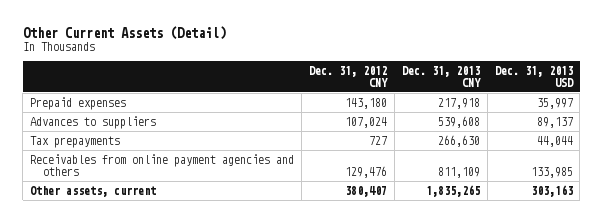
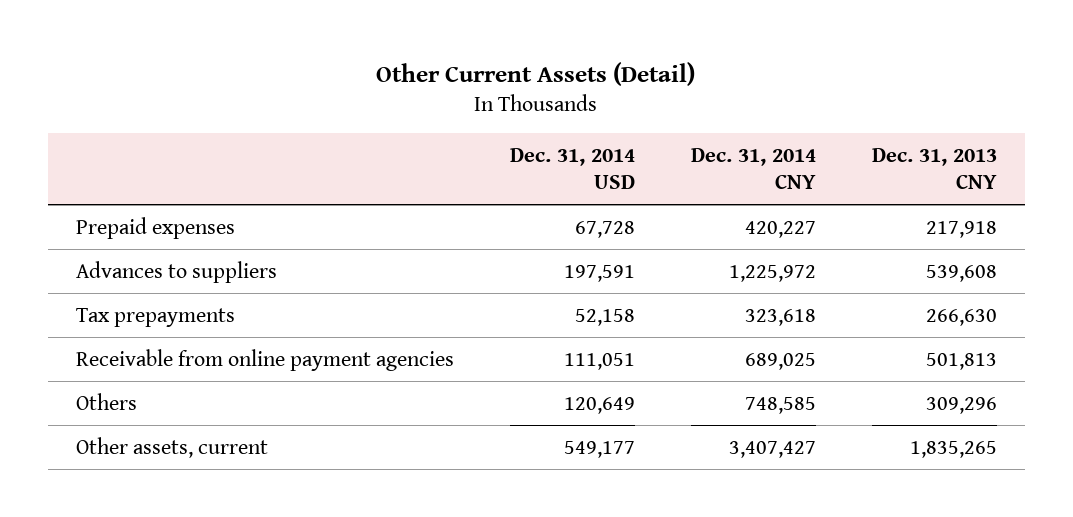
[309,65,389,87] Dec. 31, 2012 CNY -> none
[494,65,574,87] Dec. 31, 2013 USD -> none
none -> [509,147,635,190] Dec. 31, 2014 USD
none -> [690,147,816,190] Dec. 31, 2014 CNY
[30,153,295,176] Receivables from online payment agencies and others -> [76,348,455,371] Receivable from online payment agencies
[437,166,480,178] 811,109 -> [925,352,997,370] 501,813
none -> [76,392,138,410] Others

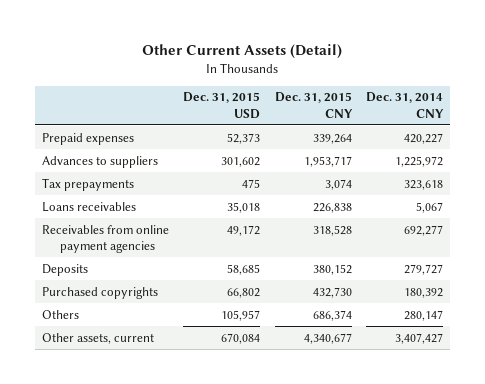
[509,147,635,190] Dec. 31, 2014 USD -> none
[871,147,997,190] Dec. 31, 2013 CNY -> none
none -> [183,92,261,119] Dec. 31, 2015 USD
none -> [274,92,353,118] Dec. 31, 2015 CNY
none -> [42,201,137,212] Loans receivables
[76,348,455,371] Receivable from online payment agencies -> [42,224,170,254] Receivables from online payment agencies
[744,352,816,370] 689,025 -> [403,224,443,236] 692,277
none -> [42,263,89,276] Deposits
none -> [42,286,159,299] Purchased copyrights
[744,396,816,414] 748,585 -> [403,309,443,321] 280,147

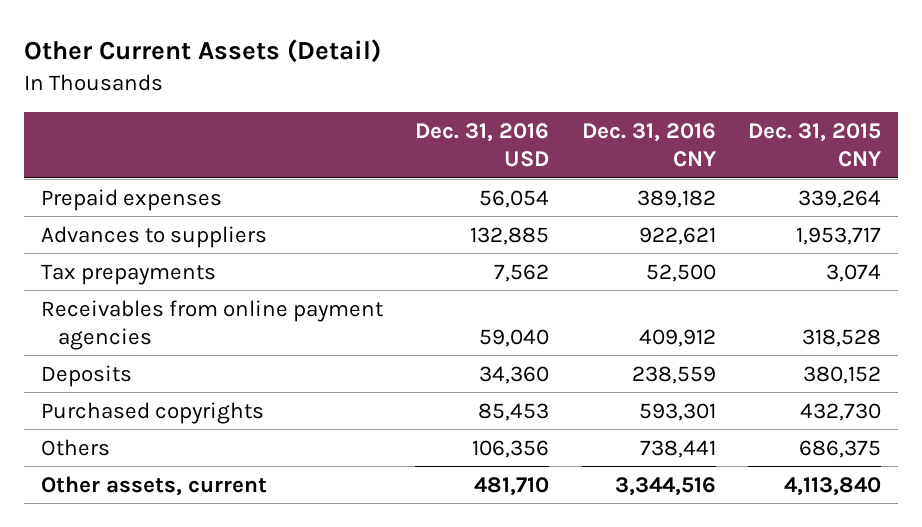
[183,92,261,119] Dec. 31, 2015 USD -> none
[365,92,444,118] Dec. 31, 2014 CNY -> none
none -> [415,123,550,168] Dec. 31, 2016 USD
none -> [581,123,717,168] Dec. 31, 2016 CNY
[42,201,137,212] Loans receivables -> none
[312,309,352,321] 686,374 -> [799,439,882,458] 686,375
[303,332,352,344] 4,340,677 -> [784,476,882,496] 4,113,840

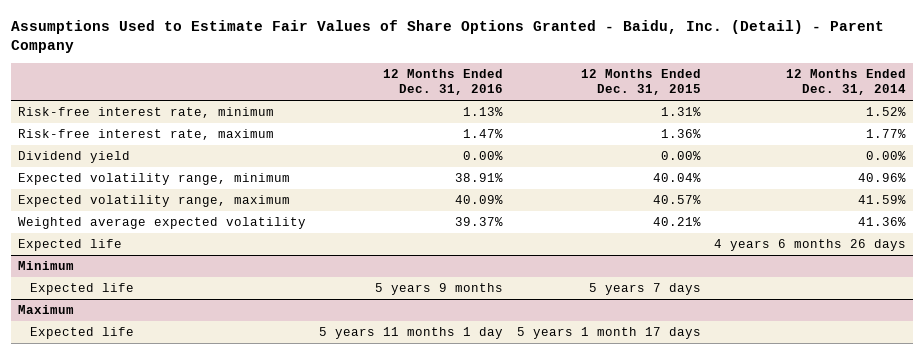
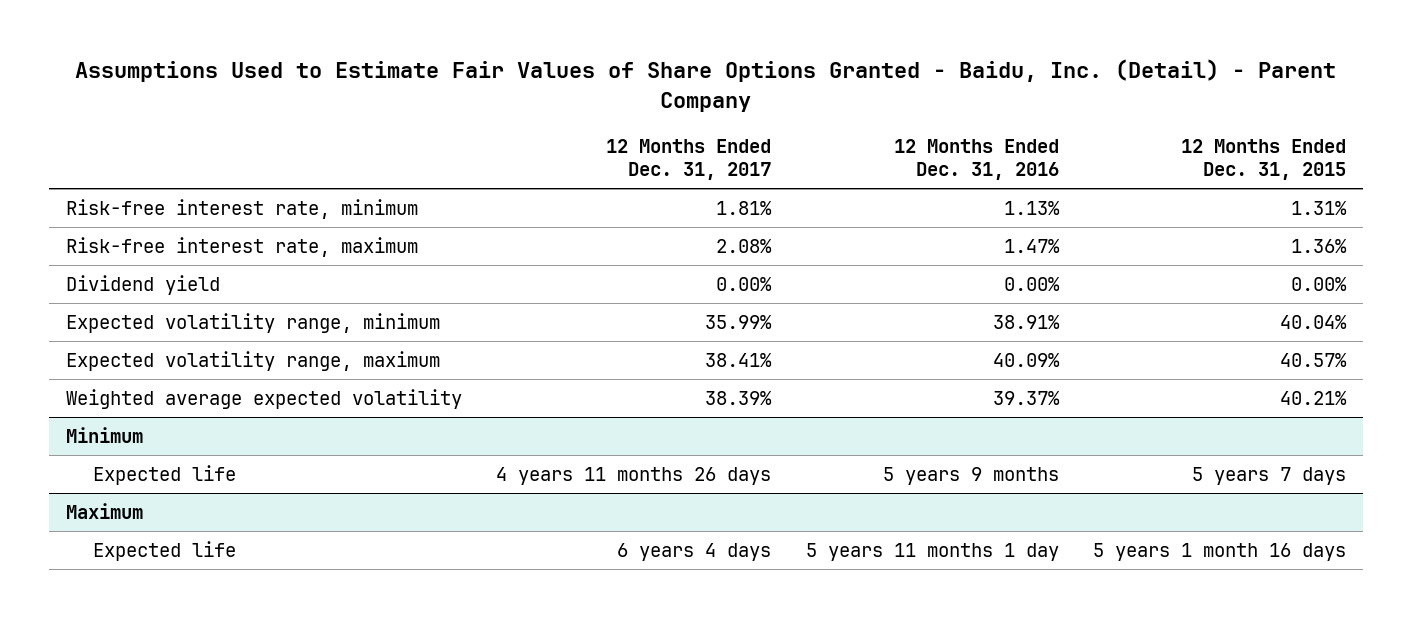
[786,68,907,96] 12 Months Ended Dec. 31, 2014 -> none
none -> [606,139,772,181] 12 Months Ended Dec. 31, 2017
[17,239,122,252] Expected life -> none
[516,327,701,340] 5 years 1 month 17 days -> [1093,542,1347,561] 5 years 1 month 16 days

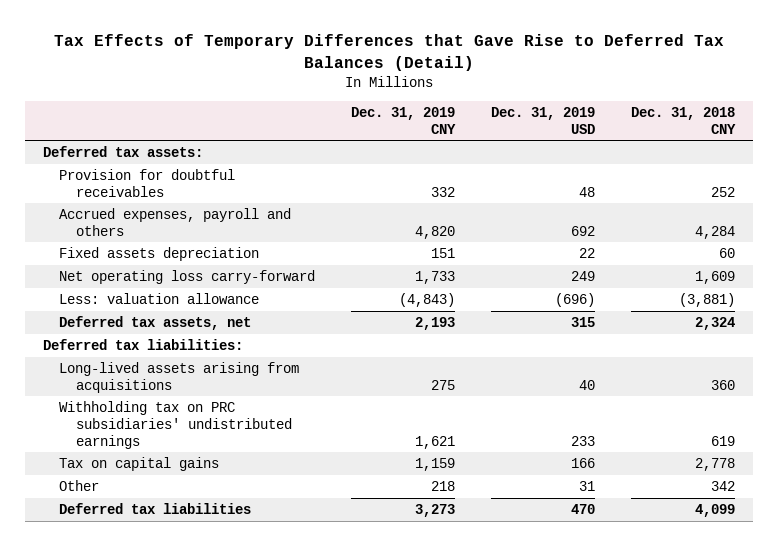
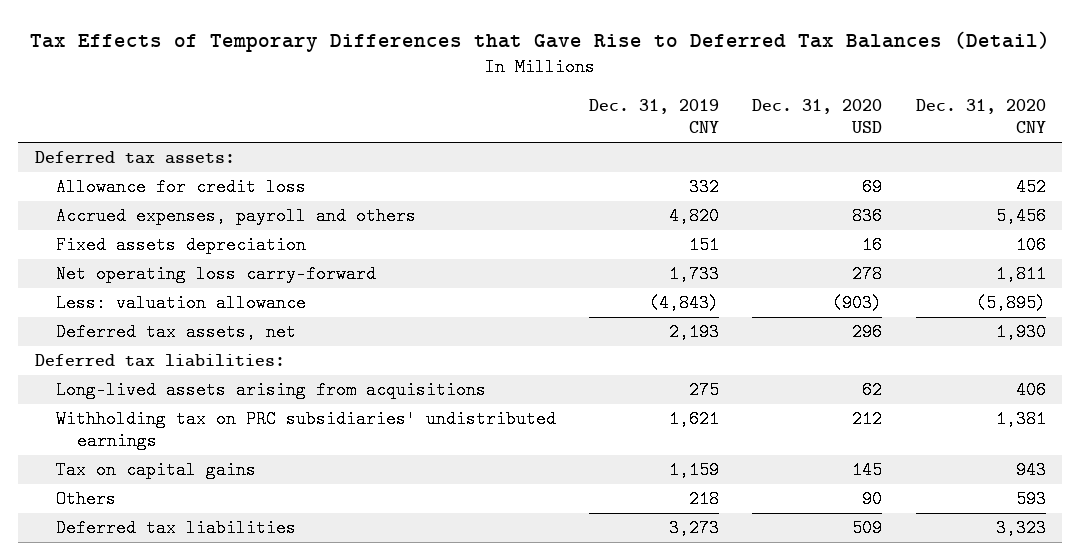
[491,106,596,134] Dec. 31, 2019 USD -> none
[630,106,736,134] Dec. 31, 2018 CNY -> none
none -> [752,99,883,134] Dec. 31, 2020 USD
none -> [915,99,1046,134] Dec. 31, 2020 CNY
[59,168,236,197] Provision for doubtful receivables -> [55,178,306,197] Allowance for credit loss
[59,479,100,491] Other -> [55,490,116,509] Others

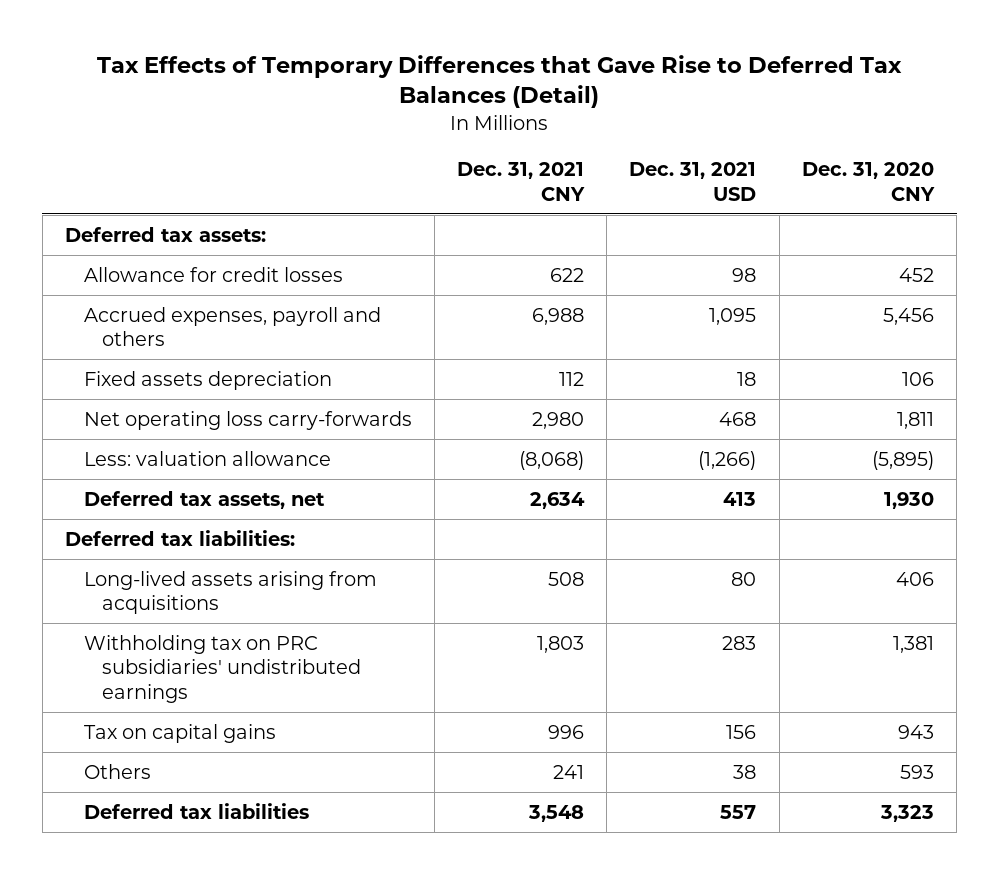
[589,99,720,134] Dec. 31, 2019 CNY -> none
[752,99,883,134] Dec. 31, 2020 USD -> none
none -> [457,162,586,201] Dec. 31, 2021 CNY
none -> [629,162,757,201] Dec. 31, 2021 USD
[55,178,306,197] Allowance for credit loss -> [83,266,343,282] Allowance for credit losses
[55,265,376,284] Net operating loss carry-forward -> [83,410,412,430] Net operating loss carry-forwards

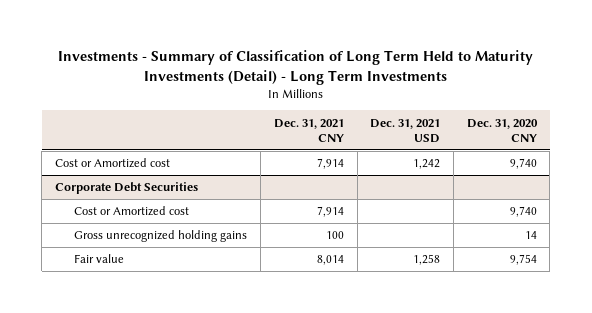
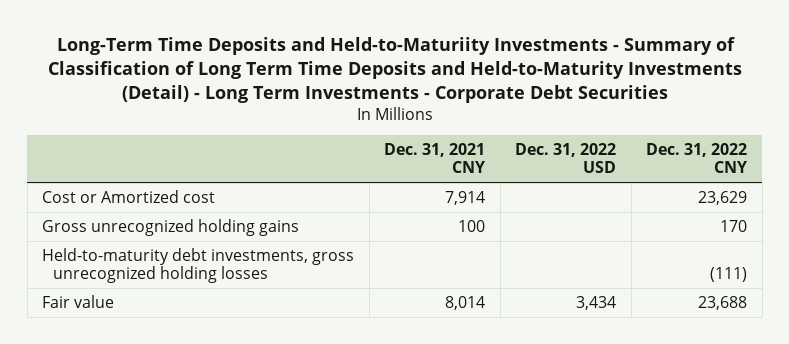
[57,50,533,85] Investments - Summary of Classification of Long Term Held to Maturity Investments (Detail) - Long Term Investments -> [47,37,742,103] Long-Term Time Deposits and Held-to-Maturiity Investments - Summary of Classification of Long Term Time Deposits and Held-to-Maturity Investments (Detail) - Long Term Investments - Corporate Debt Securities
[370,118,441,143] Dec. 31, 2021 USD -> none
[466,118,538,142] Dec. 31, 2020 CNY -> none
none -> [515,142,617,174] Dec. 31, 2022 USD
none -> [646,142,748,174] Dec. 31, 2022 CNY
[55,182,199,195] Corporate Debt Securities -> none
[74,206,190,217] Cost or Amortized cost -> none
none -> [42,247,355,284] Held-to-maturity debt investments, gross unrecognized holding losses

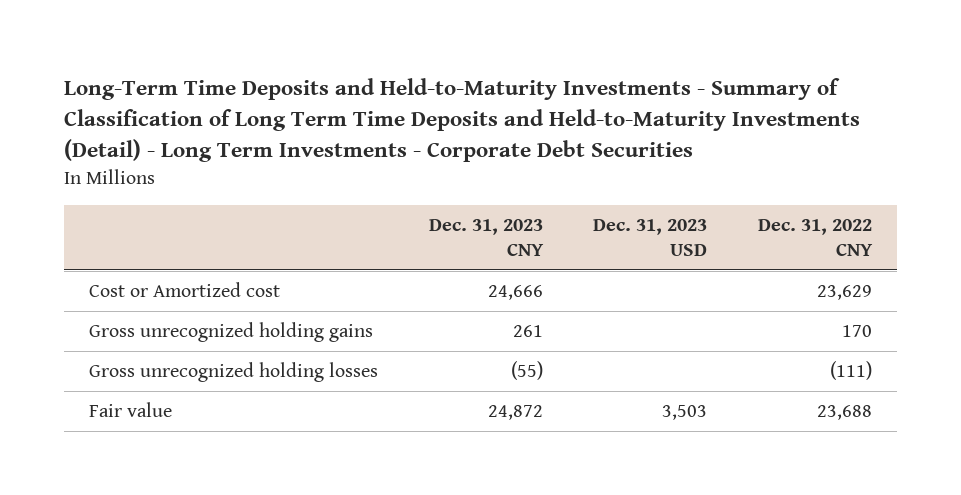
[47,37,742,103] Long-Term Time Deposits and Held-to-Maturiity Investments - Summary of Classification of Long Term Time Deposits and Held-to-Maturity Investments (Detail) - Long Term Investments - Corporate Debt Securities -> [63,78,860,163] Long-Term Time Deposits and Held-to-Maturity Investments - Summary of Classification of Long Term Time Deposits and Held-to-Maturity Investments (Detail) - Long Term Investments - Corporate Debt Securities
[384,142,486,174] Dec. 31, 2021 CNY -> none
[515,142,617,174] Dec. 31, 2022 USD -> none
none -> [428,218,544,256] Dec. 31, 2023 CNY
none -> [593,218,708,256] Dec. 31, 2023 USD
[42,247,355,284] Held-to-maturity debt investments, gross unrecognized holding losses -> [89,362,379,383] Gross unrecognized holding losses

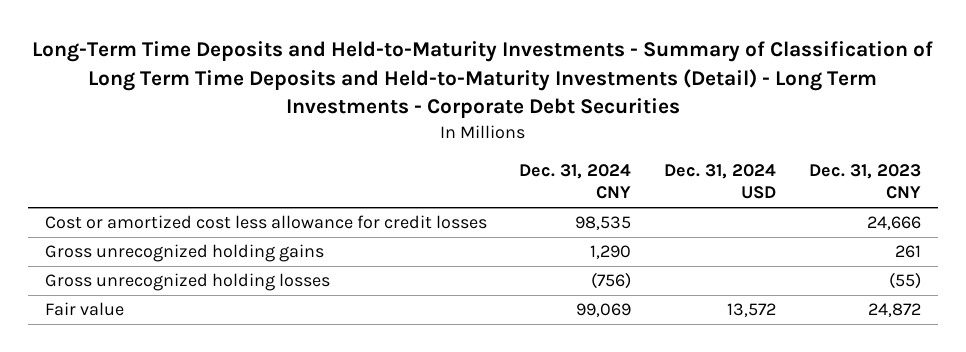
[593,218,708,256] Dec. 31, 2023 USD -> none
[757,218,873,256] Dec. 31, 2022 CNY -> none
none -> [519,164,632,200] Dec. 31, 2024 CNY
none -> [664,164,777,200] Dec. 31, 2024 USD
[89,282,281,298] Cost or Amortized cost -> [44,215,487,230] Cost or amortized cost less allowance for credit losses

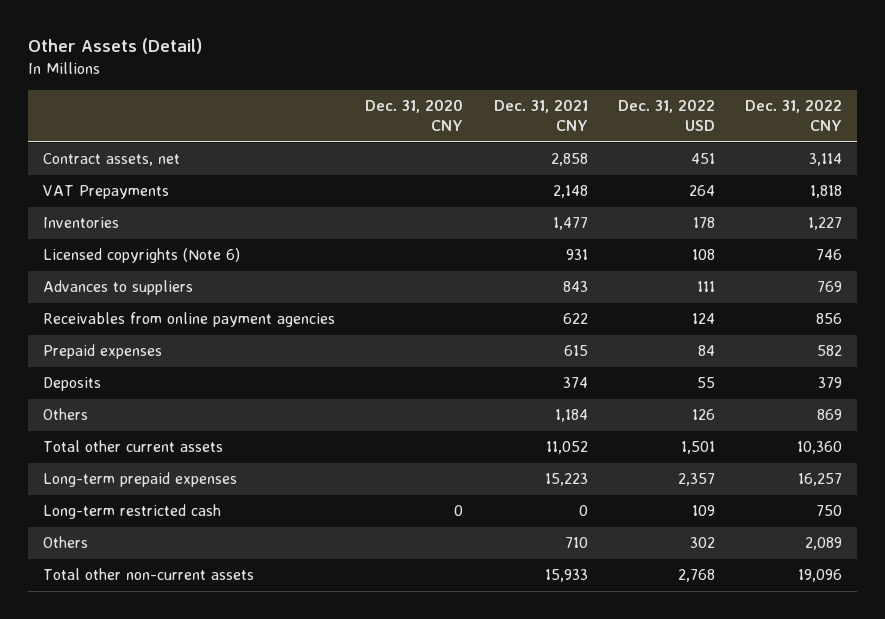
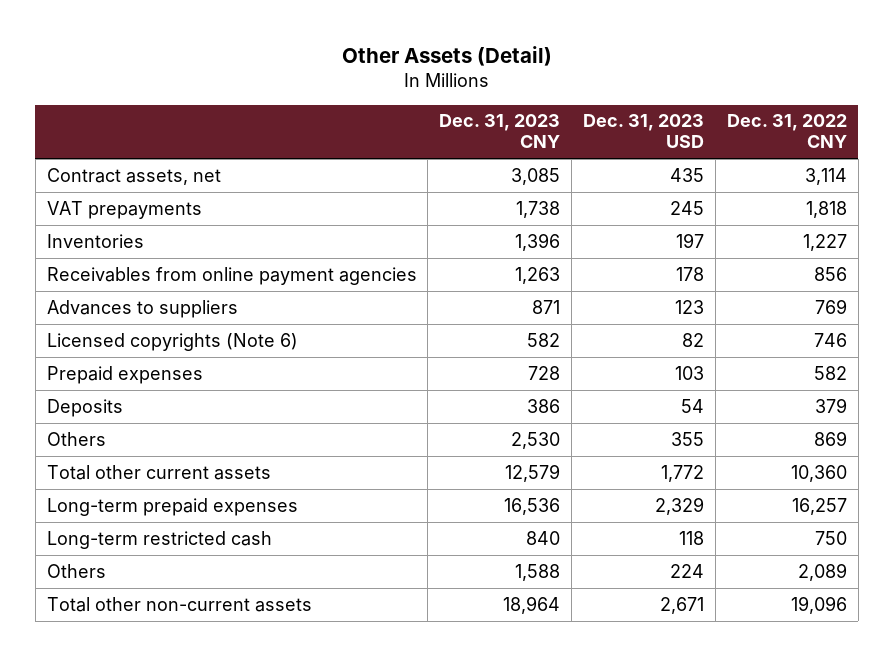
[365,98,464,132] Dec. 31, 2020 CNY -> none
[493,98,588,132] Dec. 31, 2021 CNY -> none
[617,98,715,132] Dec. 31, 2022 USD -> none
none -> [439,114,561,149] Dec. 31, 2023 CNY
none -> [583,114,705,149] Dec. 31, 2023 USD
[43,185,170,200] VAT Prepayments -> [46,200,202,219] VAT prepayments
[43,280,194,296] Advances to suppliers -> [46,299,238,318] Advances to suppliers
[43,248,241,264] Licensed copyrights (Note 6) -> [46,332,298,351] Licensed copyrights (Note 6)

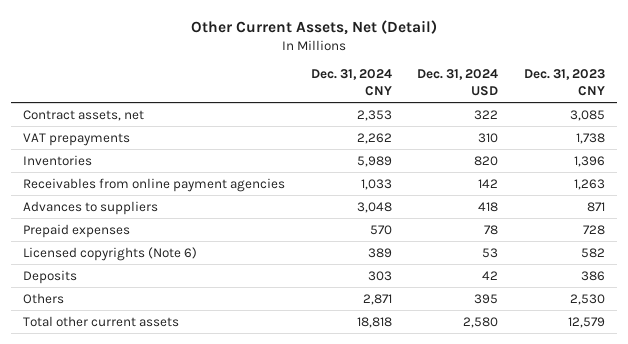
[341,45,552,66] Other Assets (Detail) -> [191,19,438,35] Other Current Assets, Net (Detail)
[583,114,705,149] Dec. 31, 2023 USD -> none
[726,114,847,149] Dec. 31, 2022 CNY -> none
none -> [310,69,392,97] Dec. 31, 2024 CNY
none -> [417,69,499,97] Dec. 31, 2024 USD
[46,332,298,351] Licensed copyrights (Note 6) -> [23,246,198,261] Licensed copyrights (Note 6)
[46,497,298,516] Long-term prepaid expenses -> none
[46,530,272,549] Long-term restricted cash -> none
[46,563,106,578] Others -> none
[46,596,312,612] Total other non-current assets -> none

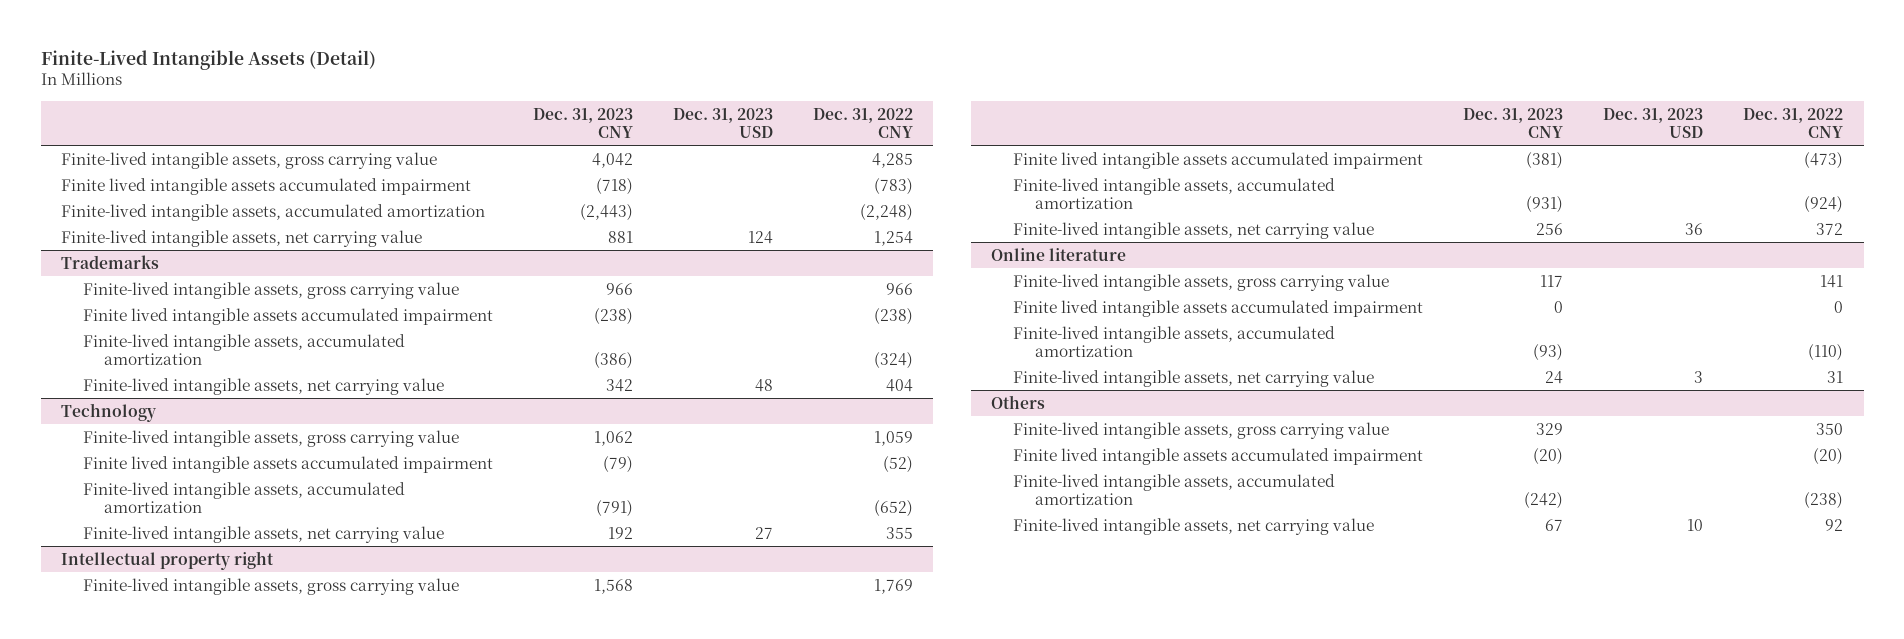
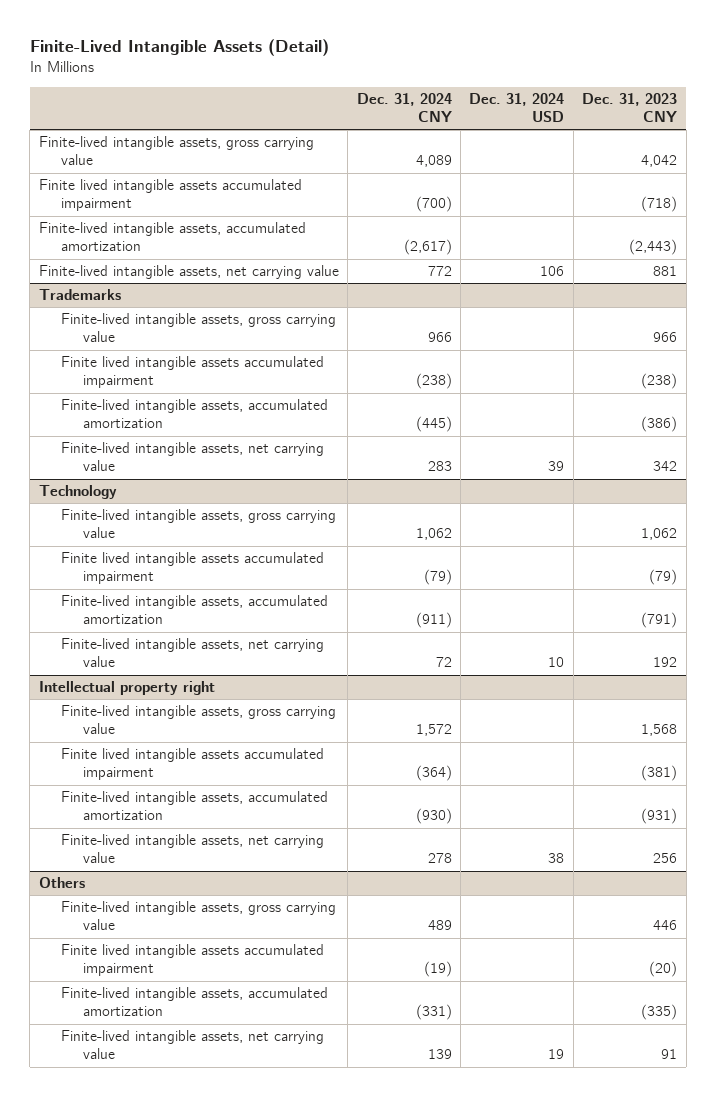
[672,107,773,138] Dec. 31, 2023 USD -> none
[812,107,913,138] Dec. 31, 2022 CNY -> none
none -> [356,93,452,123] Dec. 31, 2024 CNY
none -> [469,93,565,123] Dec. 31, 2024 USD
[991,247,1127,261] Online literature -> none
[1013,273,1390,291] Finite-lived intangible assets, gross carrying value -> none
[1013,299,1424,317] Finite lived intangible assets accumulated impairment -> none
[1013,325,1336,357] Finite-lived intangible assets, accumulated amortization -> none
[1013,369,1375,387] Finite-lived intangible assets, net carrying value -> none
[1536,422,1564,435] 329 -> [653,920,678,931] 446
[1524,491,1564,509] (242) -> [641,1004,678,1021] (335)
[1545,518,1564,531] 67 -> [661,1049,678,1060] 91

